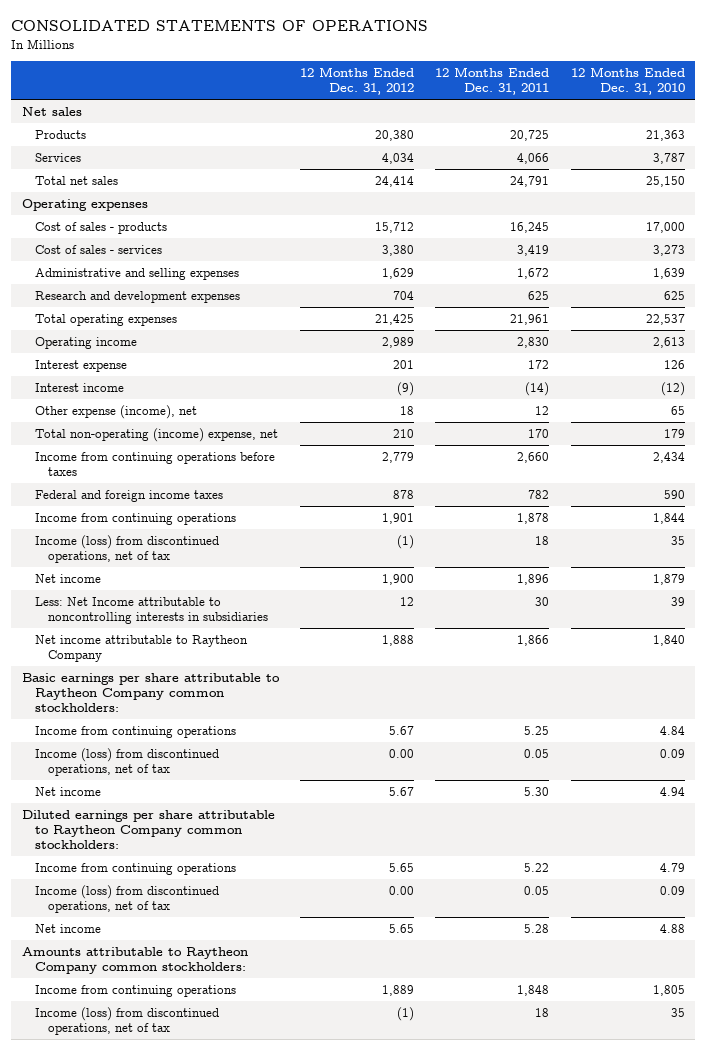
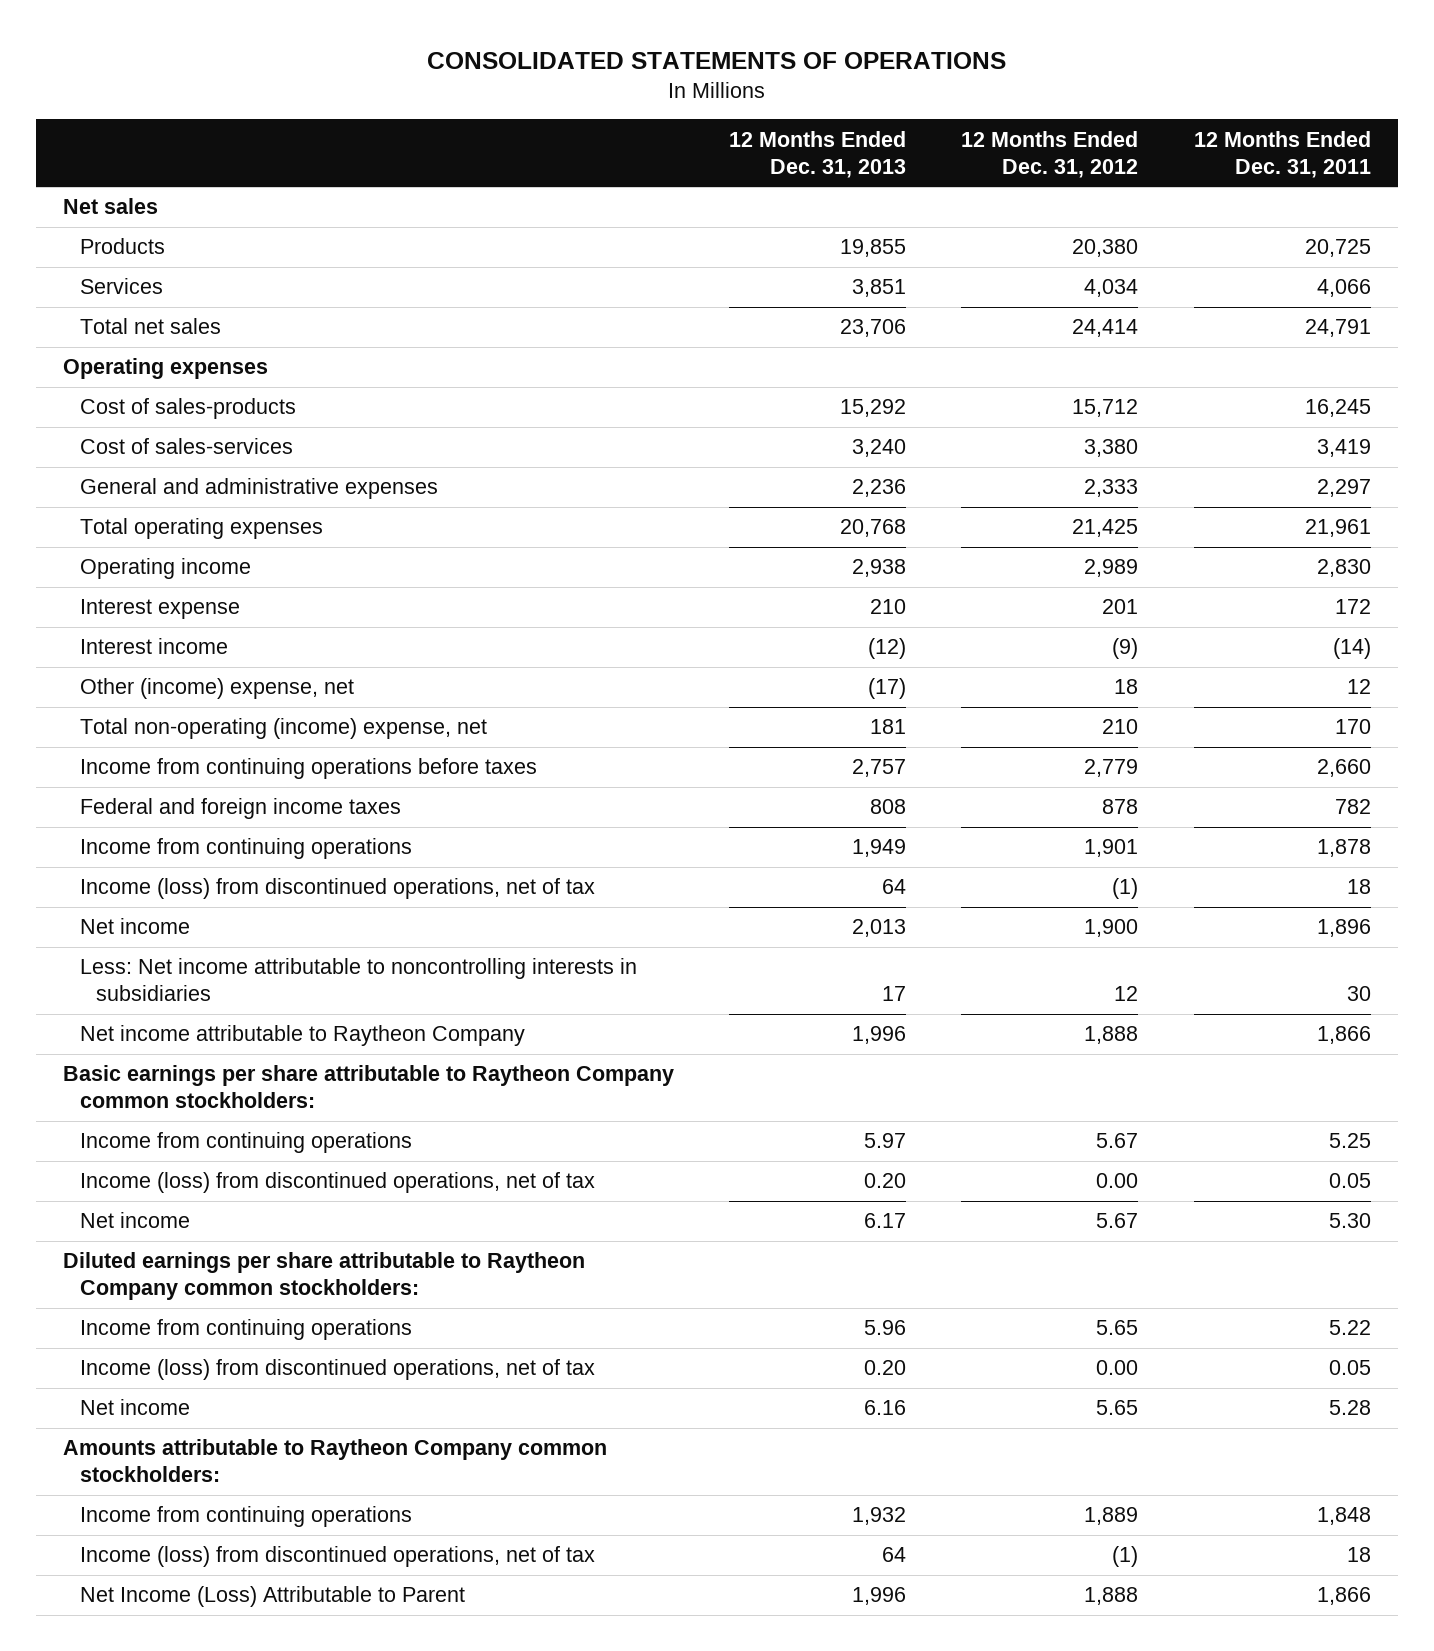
[570,67,685,96] 12 Months Ended Dec. 31, 2010 -> none
none -> [729,130,907,178] 12 Months Ended Dec. 31, 2013
[34,290,240,303] Research and development expenses -> none
[34,221,167,234] Cost of sales - products -> [79,398,296,420] Cost of sales-products
[34,244,162,254] Cost of sales - services -> [79,438,293,455] Cost of sales-services
[34,267,239,280] Administrative and selling expenses -> [79,478,438,500] General and administrative expenses
[382,267,415,279] 1,629 -> [1084,479,1139,498] 2,333
[517,267,550,279] 1,672 -> [1316,479,1371,498] 2,297
[34,404,197,419] Other expense (income), net -> [79,678,354,700] Other (income) expense, net
[34,596,268,624] Less: Net Income attributable to noncontrolling interests in subsidiaries -> [79,958,637,1002] Less: Net income attributable to noncontrolling interests in subsidiaries
none -> [79,1586,465,1608] Net Income (Loss) Attributable to Parent

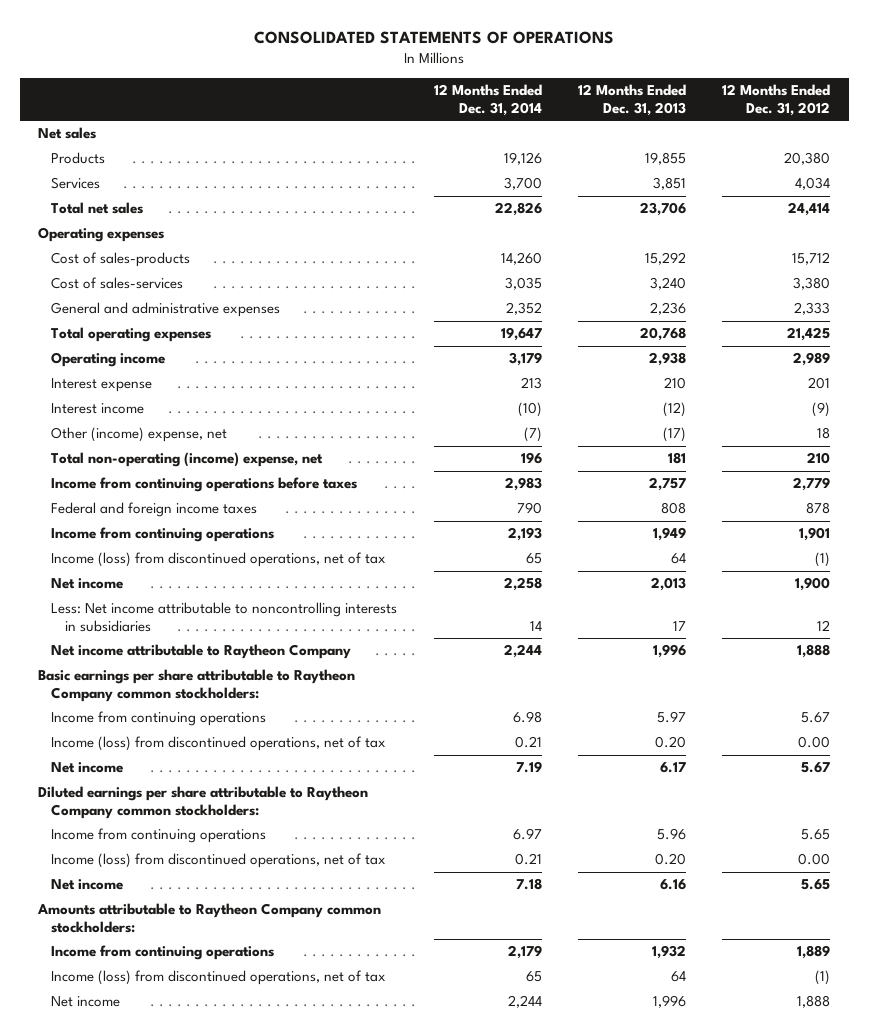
[1193,130,1371,178] 12 Months Ended Dec. 31, 2011 -> none
none -> [433,84,542,116] 12 Months Ended Dec. 31, 2014
[79,1586,465,1608] Net Income (Loss) Attributable to Parent -> [51,996,121,1008] Net income

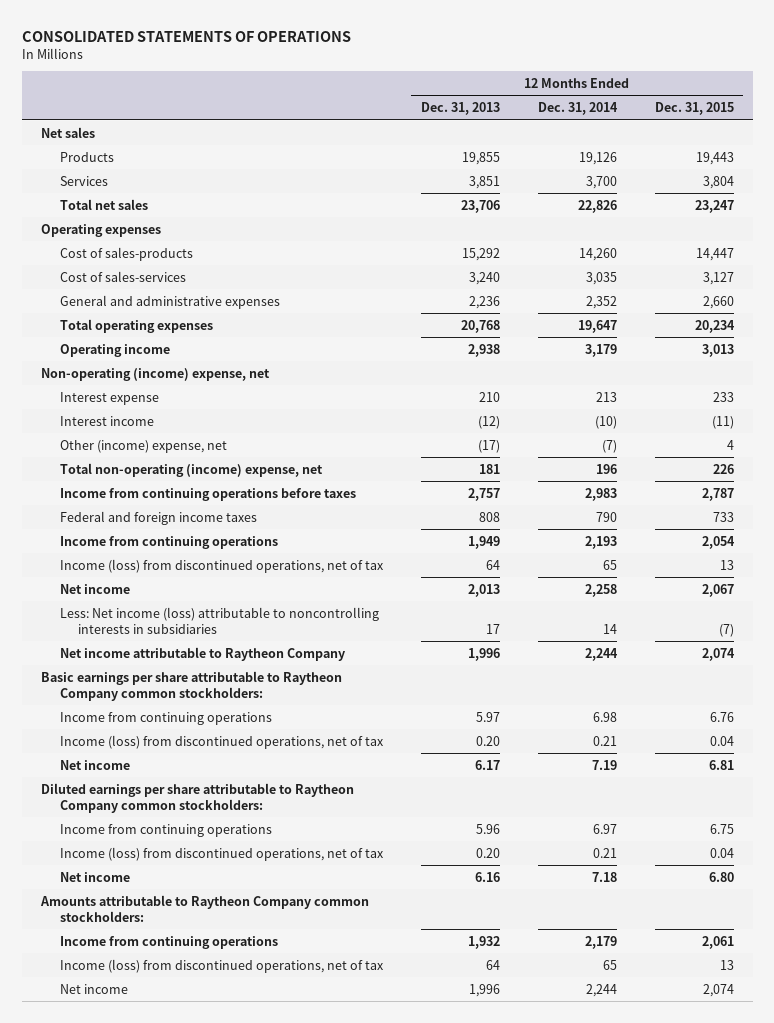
[722,84,831,116] 12 Months Ended Dec. 31, 2012 -> none
none -> [654,102,734,116] Dec. 31, 2015
none -> [40,367,270,381] Non-operating (income) expense, net
[51,602,398,632] Less: Net income attributable to noncontrolling interests in subsidiaries -> [59,606,379,634] Less: Net income (loss) attributable to noncontrolling interests in subsidiaries

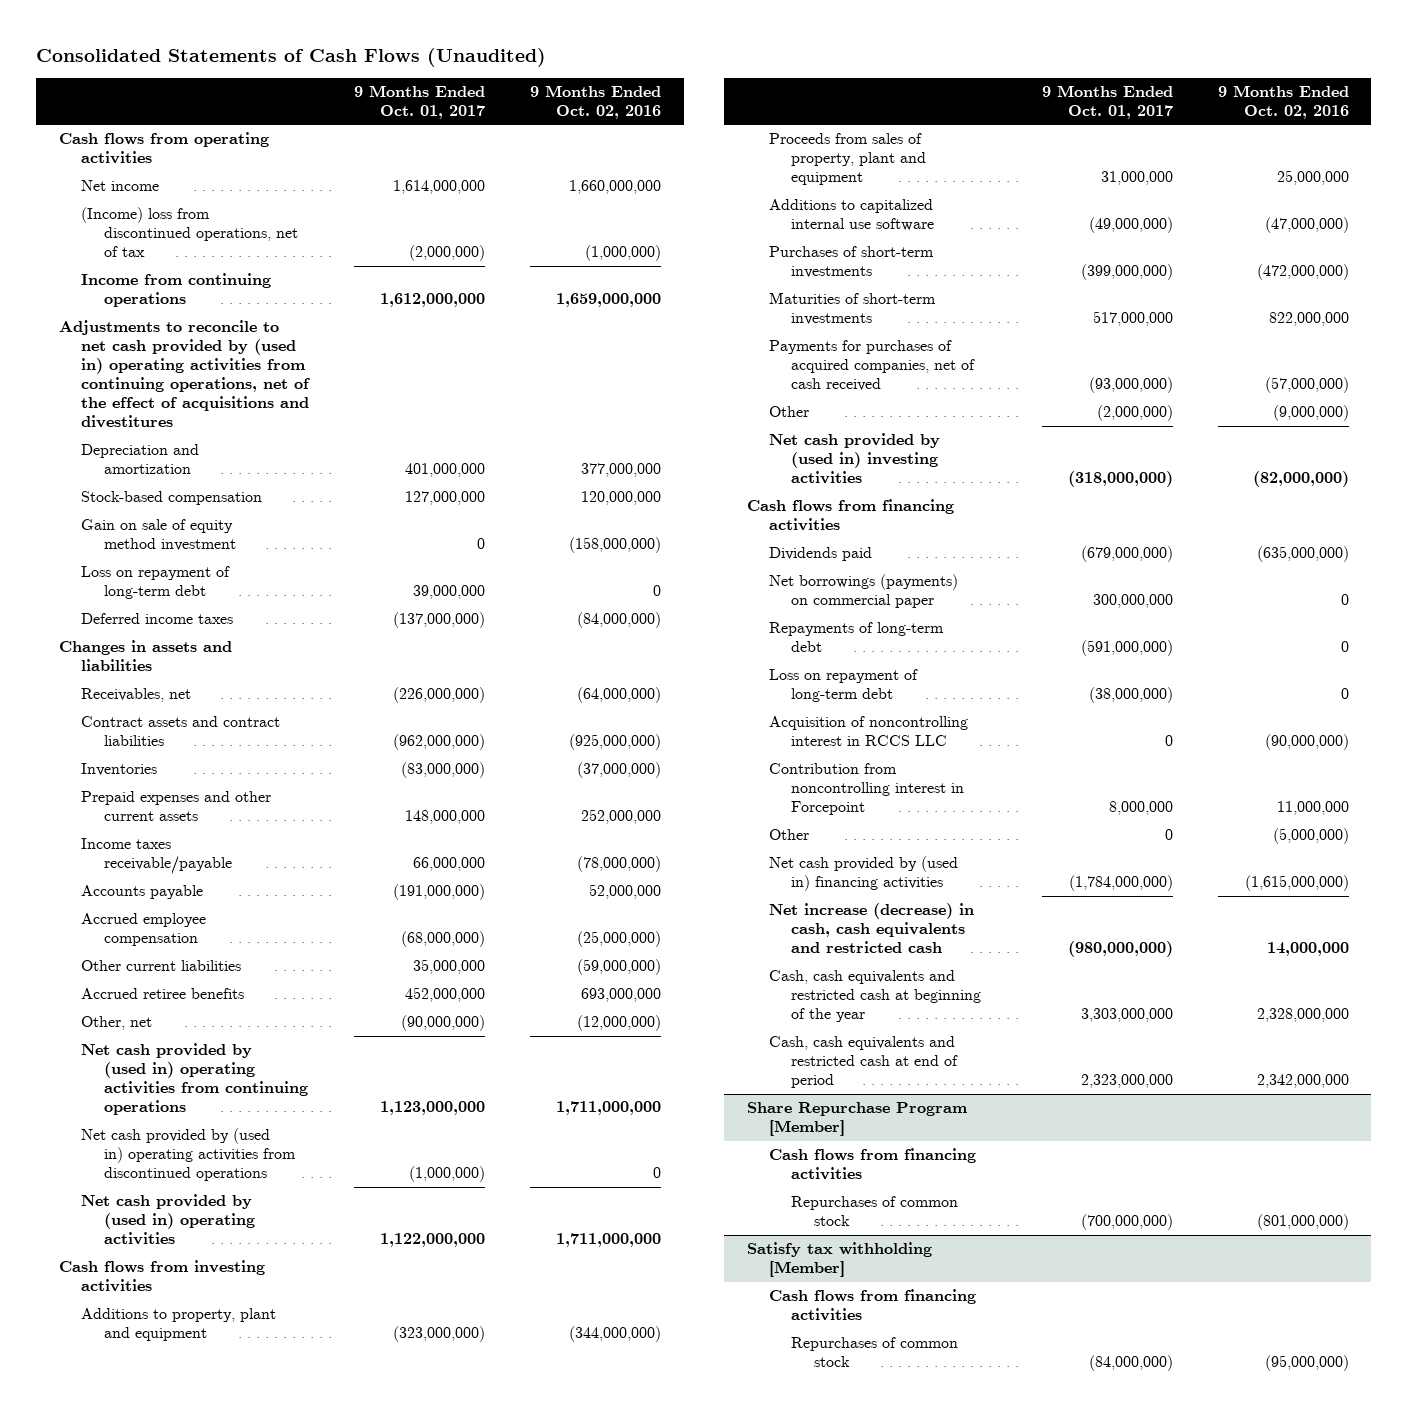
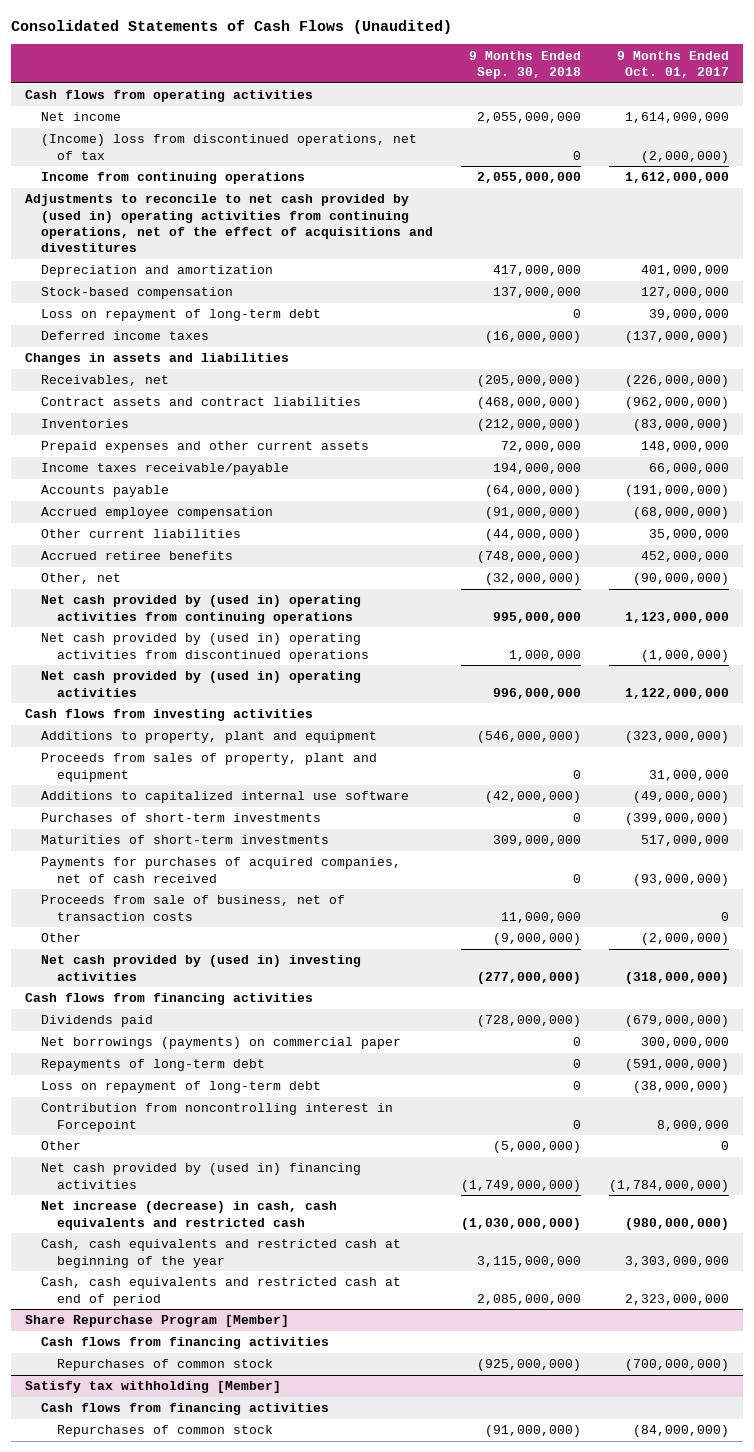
[530,85,662,120] 9 Months Ended Oct. 02, 2016 -> none
none -> [469,50,582,79] 9 Months Ended Sep. 30, 2018
[81,519,236,552] Gain on sale of equity method investment -> none
none -> [41,895,346,921] Proceeds from sale of business, net of transaction costs
[768,716,968,747] Acquisition of noncontrolling interest in RCCS LLC -> none

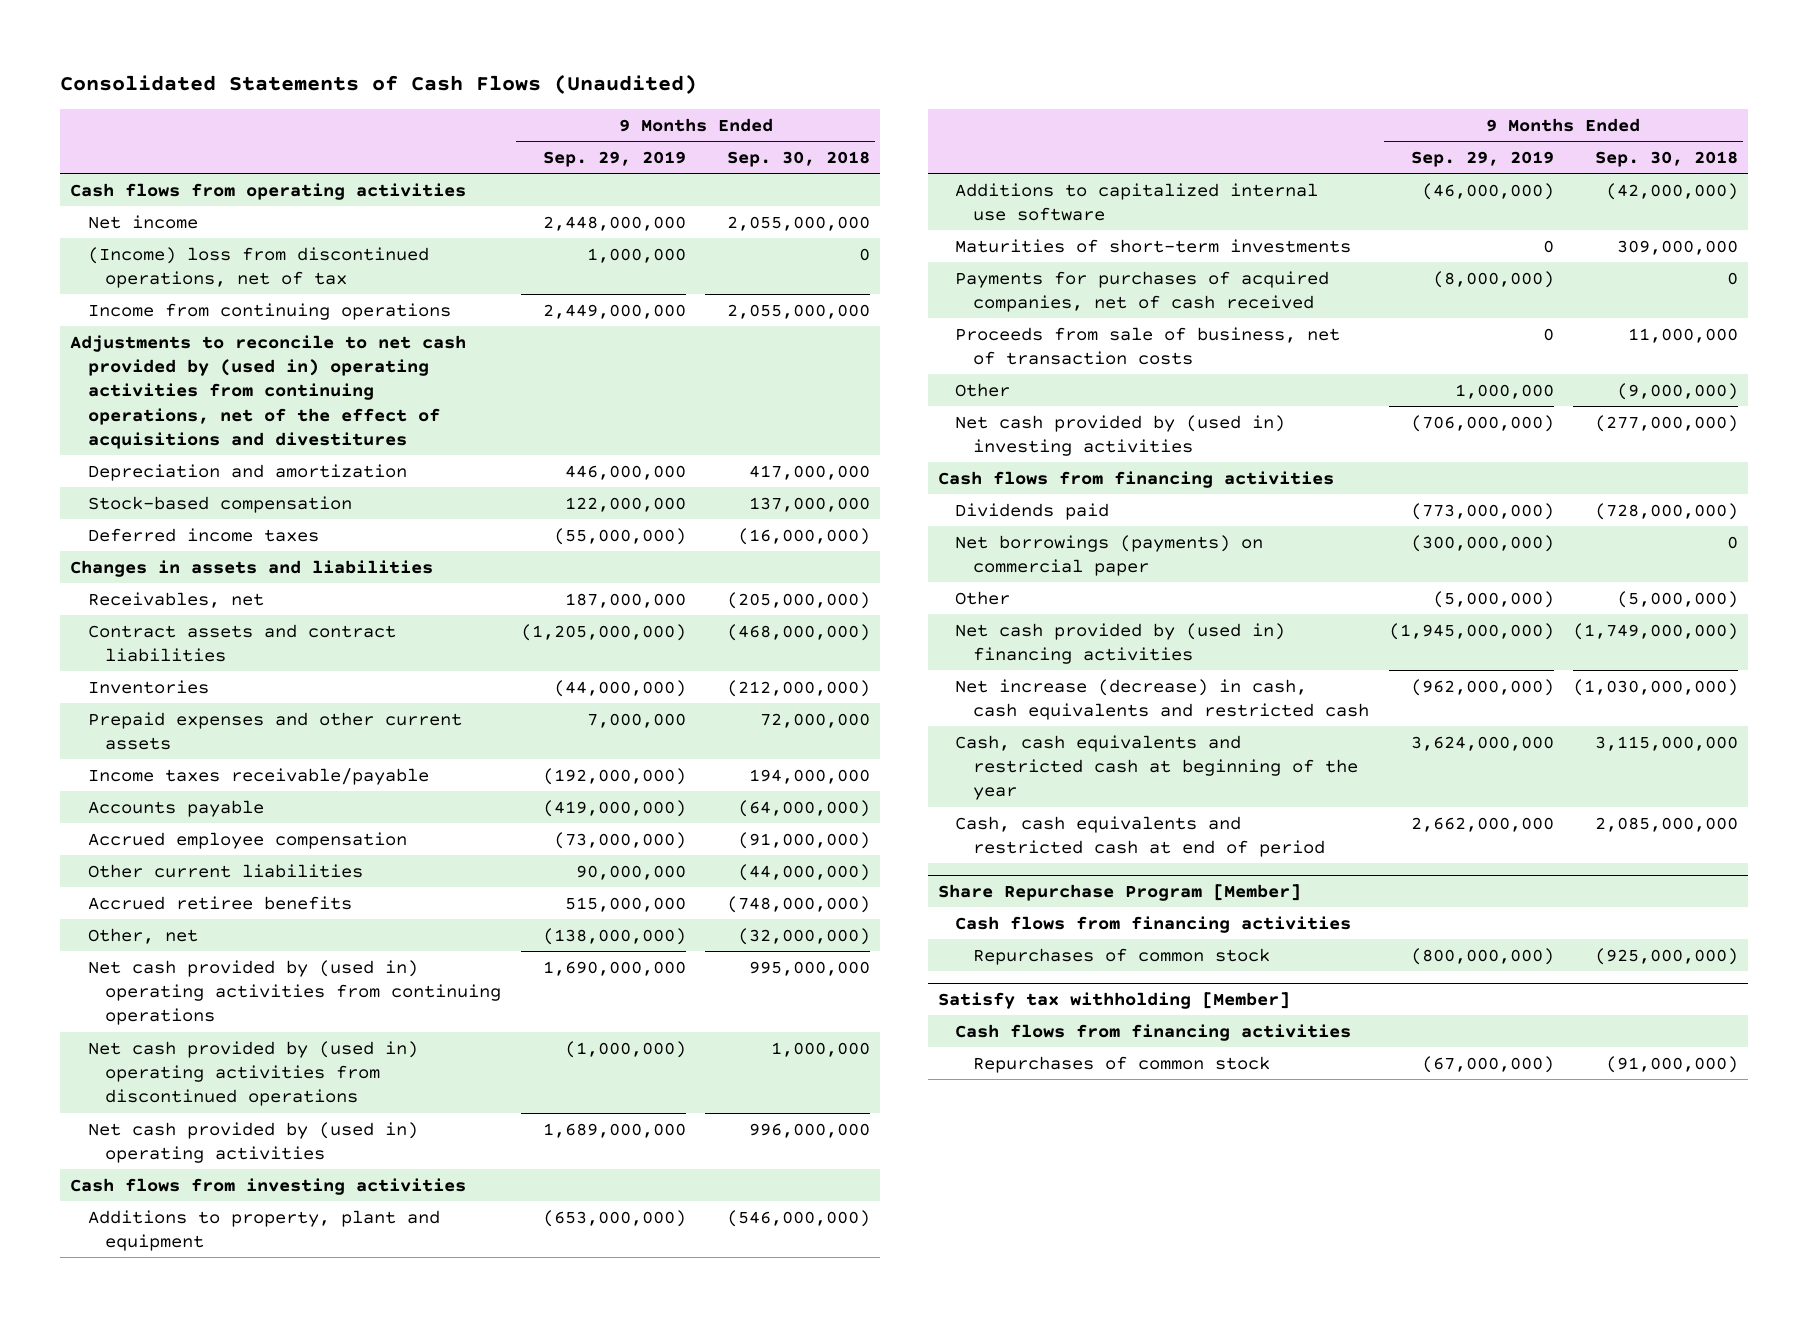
[617,50,730,78] 9 Months Ended Oct. 01, 2017 -> none
none -> [542,150,686,167] Sep. 29, 2019
[41,309,322,322] Loss on repayment of long-term debt -> none
[41,753,378,782] Proceeds from sales of property, plant and equipment -> none
[41,813,322,823] Purchases of short-term investments -> none
[41,1059,266,1072] Repayments of long-term debt -> none
[41,1081,322,1094] Loss on repayment of long-term debt -> none
[41,1103,394,1132] Contribution from noncontrolling interest in Forcepoint -> none

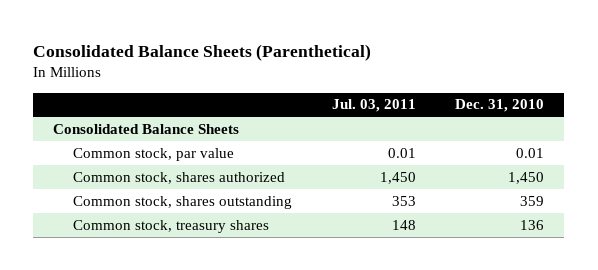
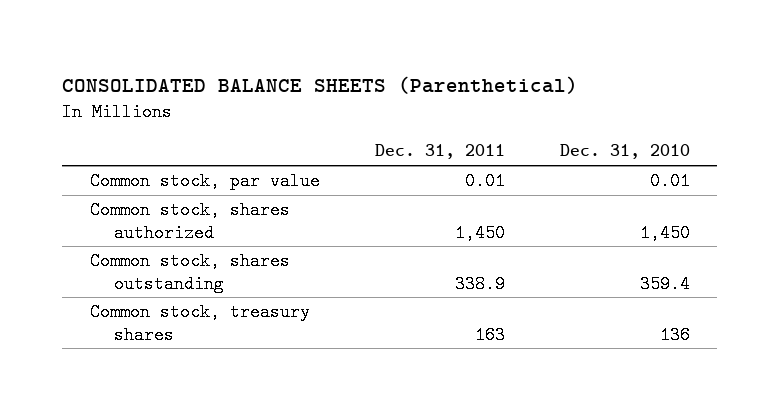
[33,43,372,61] Consolidated Balance Sheets (Parenthetical) -> [62,75,579,94] CONSOLIDATED BALANCE SHEETS (Parenthetical)
[331,99,416,113] Jul. 03, 2011 -> none
none -> [374,144,505,160] Dec. 31, 2011
[53,123,240,134] Consolidated Balance Sheets -> none
[520,195,545,206] 359 -> [639,274,690,293] 359.4

